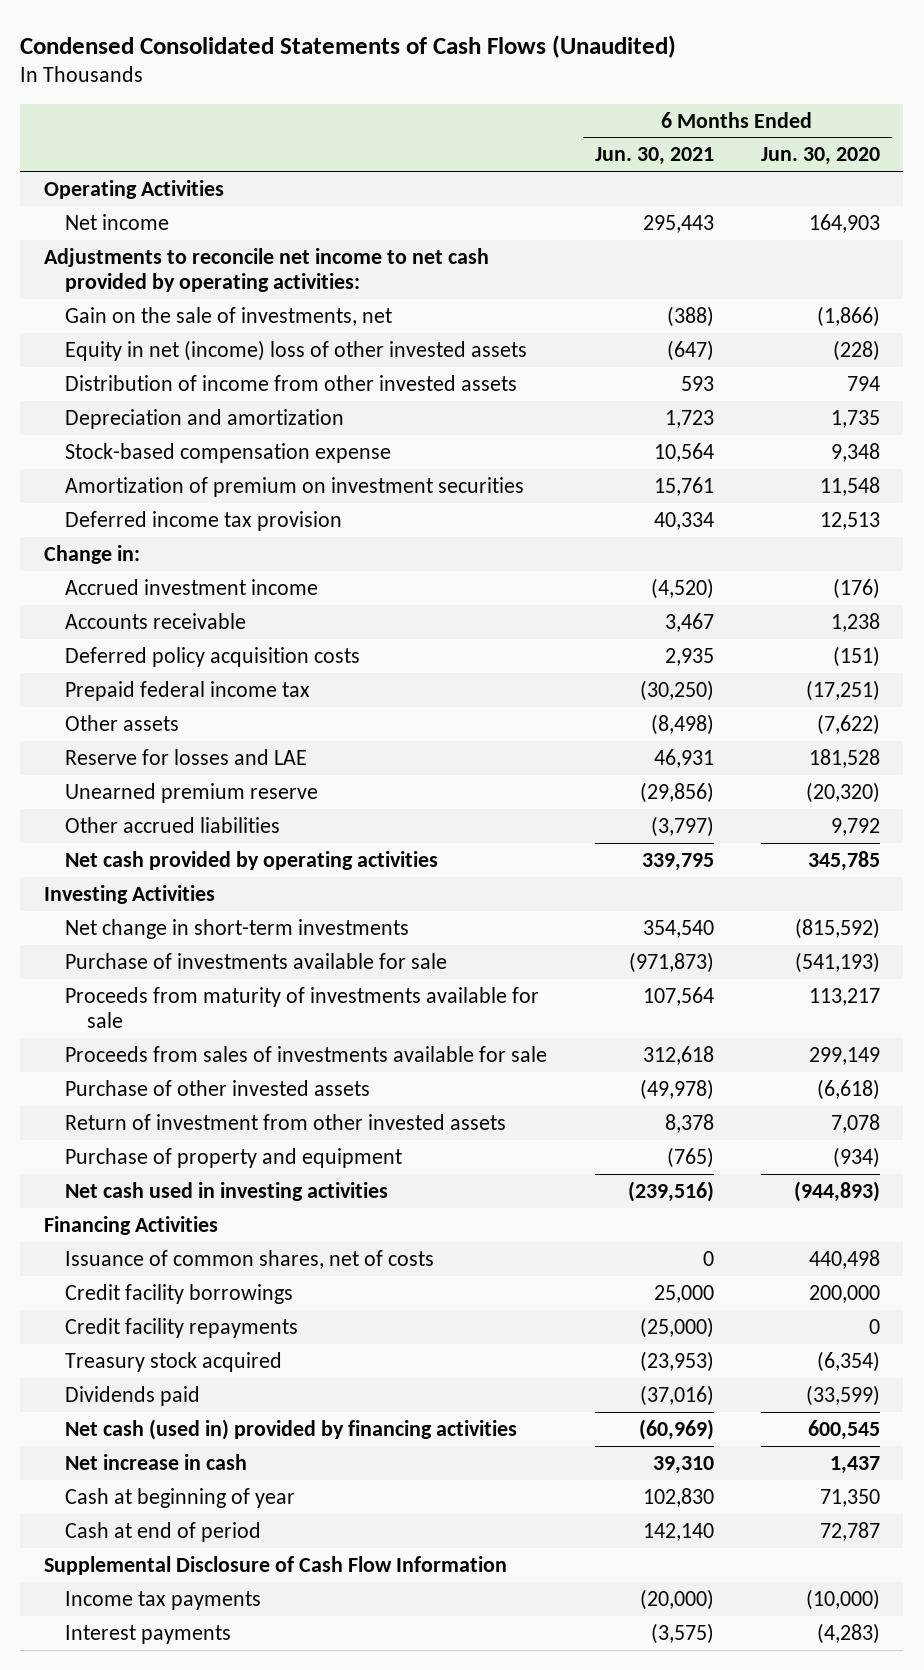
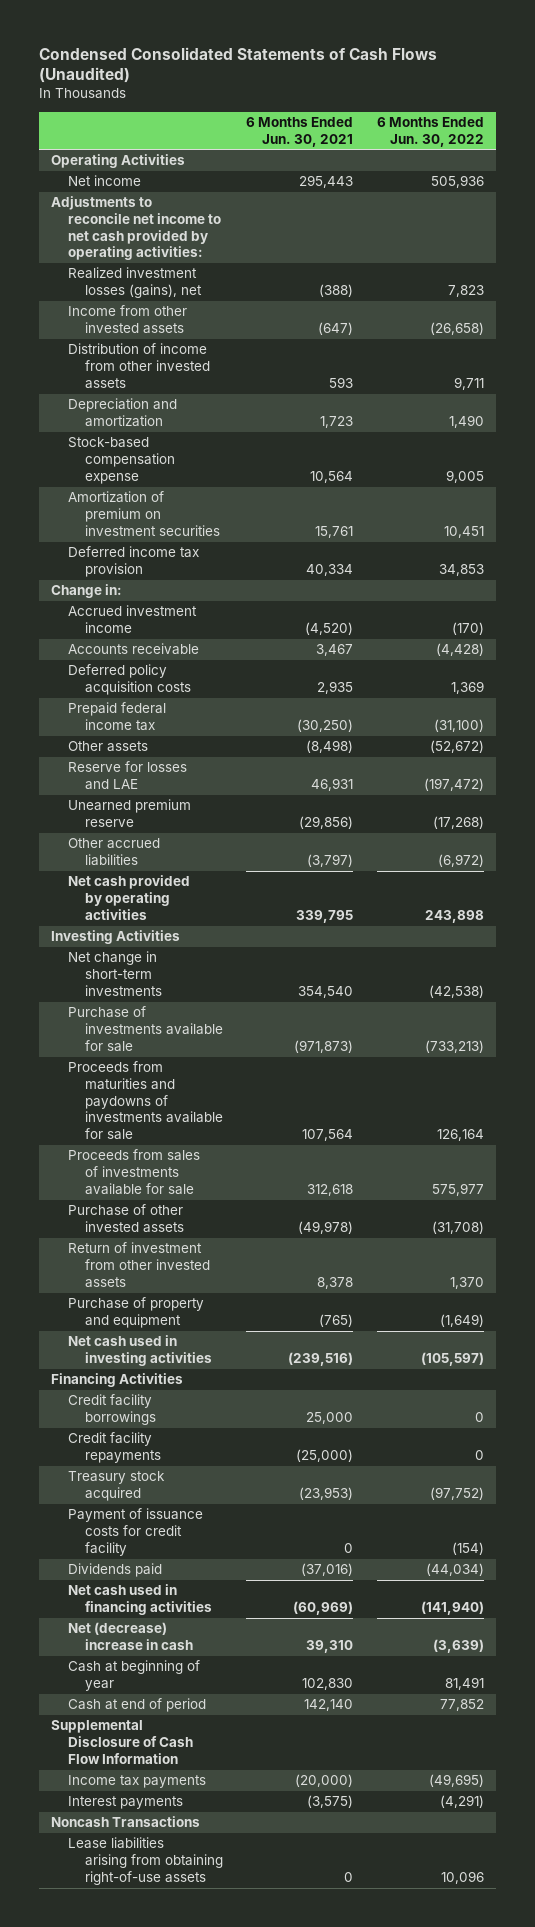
[760,147,880,166] Jun. 30, 2020 -> none
none -> [376,116,484,147] 6 Months Ended Jun. 30, 2022
[65,306,393,326] Gain on the sale of investments, net -> [67,267,202,299] Realized investment losses (gains), net
[65,339,528,361] Equity in net (income) loss of other invested assets -> [67,305,187,335] Income from other invested assets
[65,986,540,1028] Proceeds from maturity of investments available for sale -> [67,1061,223,1141] Proceeds from maturities and paydowns of investments available for sale
[65,1249,435,1269] Issuance of common shares, net of costs -> none
none -> [67,1508,203,1556] Payment of issuance costs for credit facility
[65,1418,518,1440] Net cash (used in) provided by financing activities -> [67,1584,212,1616] Net cash used in financing activities
[65,1453,248,1470] Net increase in cash -> [67,1622,193,1651] Net (decrease) increase in cash
none -> [50,1816,200,1828] Noncash Transactions
none -> [67,1837,223,1885] Lease liabilities arising from obtaining right-of-use assets

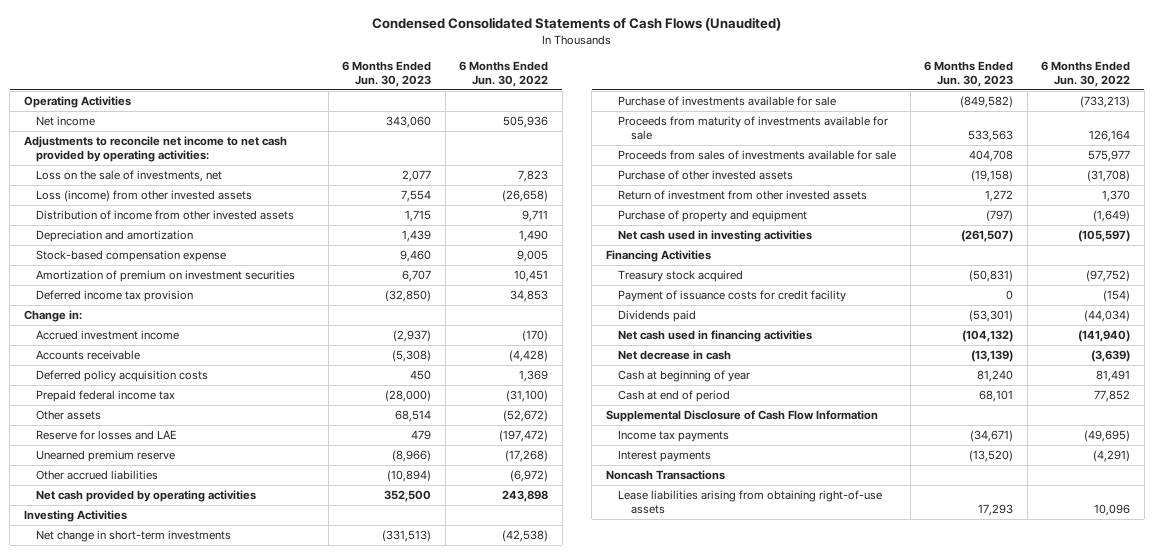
[246,116,354,147] 6 Months Ended Jun. 30, 2021 -> none
none -> [342,60,432,87] 6 Months Ended Jun. 30, 2023
[67,267,202,299] Realized investment losses (gains), net -> [36,170,223,183] Loss on the sale of investments, net
[67,305,187,335] Income from other invested assets -> [36,190,253,203] Loss (income) from other invested assets
[67,1061,223,1141] Proceeds from maturities and paydowns of investments available for sale -> [618,116,889,141] Proceeds from maturity of investments available for sale
[67,1394,156,1426] Credit facility borrowings -> none
[67,1432,161,1464] Credit facility repayments -> none
[67,1622,193,1651] Net (decrease) increase in cash -> [618,350,732,361] Net decrease in cash

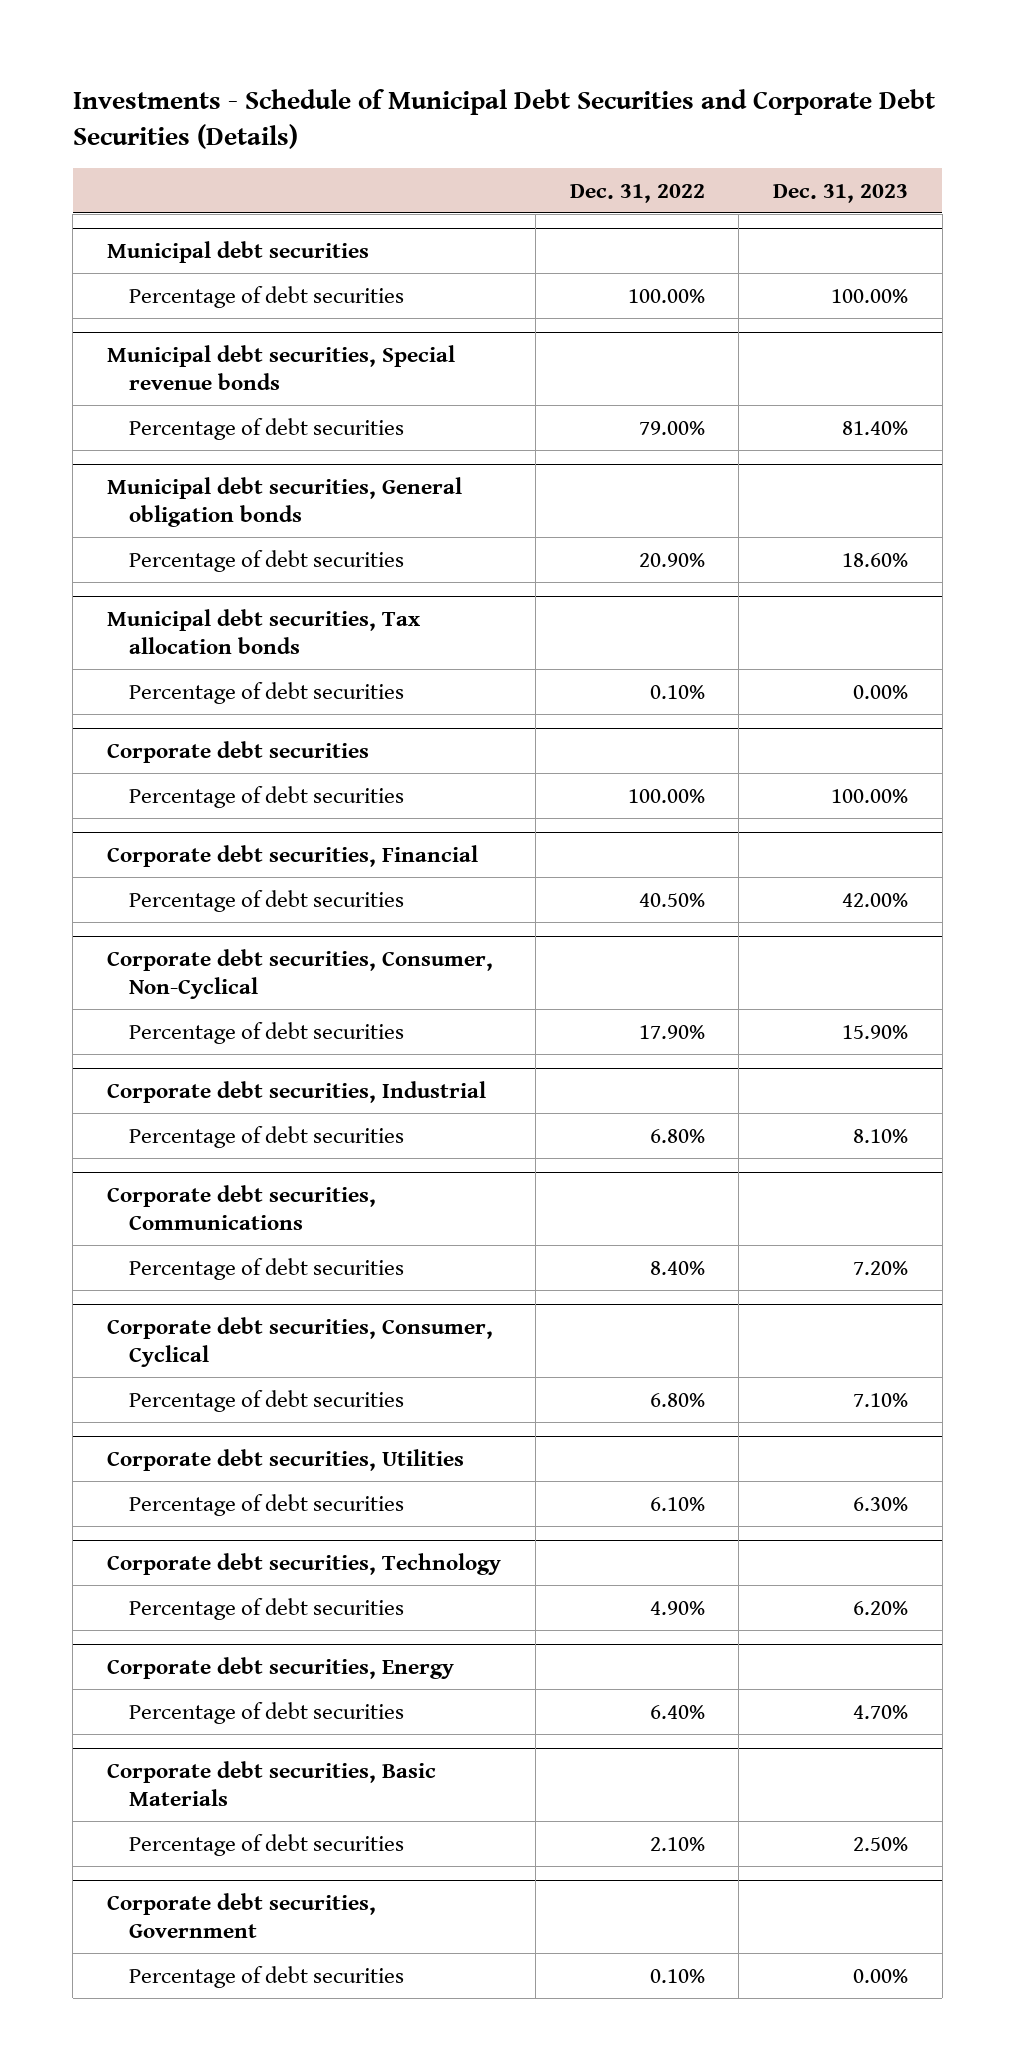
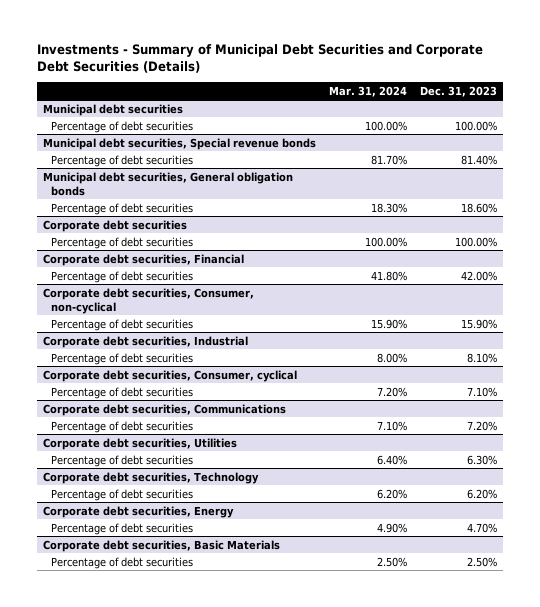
[72,88,935,150] Investments - Schedule of Municipal Debt Securities and Corporate Debt Securities (Details) -> [36,43,483,74] Investments - Summary of Municipal Debt Securities and Corporate Debt Securities (Details)
[569,183,705,203] Dec. 31, 2022 -> none
none -> [328,85,407,97] Mar. 31, 2024
[107,608,421,654] Municipal debt securities, Tax allocation bonds -> none
[128,681,404,704] Percentage of debt securities -> none
[107,948,494,999] Corporate debt securities, Consumer, Non-Cyclical -> [43,287,255,314] Corporate debt securities, Consumer, non-cyclical
none -> [43,369,298,382] Corporate debt securities, Consumer, cyclical
none -> [51,386,194,399] Percentage of debt securities
[107,1316,494,1367] Corporate debt securities, Consumer, Cyclical -> none
[128,1389,404,1412] Percentage of debt securities -> none
[107,1892,377,1938] Corporate debt securities, Government -> none
[128,1965,404,1988] Percentage of debt securities -> none

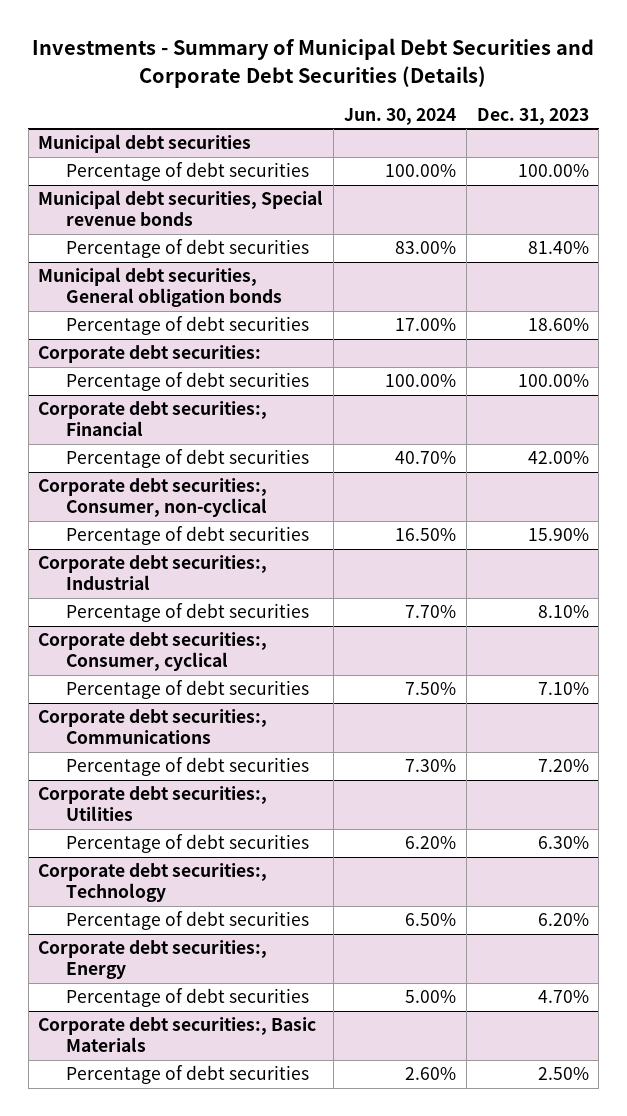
[328,85,407,97] Mar. 31, 2024 -> none
none -> [343,107,456,125] Jun. 30, 2024
[43,219,188,232] Corporate debt securities -> [38,345,262,364] Corporate debt securities:
[43,253,245,266] Corporate debt securities, Financial -> [38,401,268,437] Corporate debt securities:, Financial
[43,287,255,314] Corporate debt securities, Consumer, non-cyclical -> [38,478,268,518] Corporate debt securities:, Consumer, non-cyclical
[43,335,249,348] Corporate debt securities, Industrial -> [38,555,268,591] Corporate debt securities:, Industrial
[43,369,298,382] Corporate debt securities, Consumer, cyclical -> [38,632,268,672] Corporate debt securities:, Consumer, cyclical
[43,403,287,416] Corporate debt securities, Communications -> [38,709,268,745] Corporate debt securities:, Communications
[43,437,238,450] Corporate debt securities, Utilities -> [38,786,268,822] Corporate debt securities:, Utilities
[43,471,260,484] Corporate debt securities, Technology -> [38,863,268,903] Corporate debt securities:, Technology
[43,505,235,518] Corporate debt securities, Energy -> [38,940,268,980] Corporate debt securities:, Energy
[43,539,281,552] Corporate debt securities, Basic Materials -> [38,1017,317,1053] Corporate debt securities:, Basic Materials

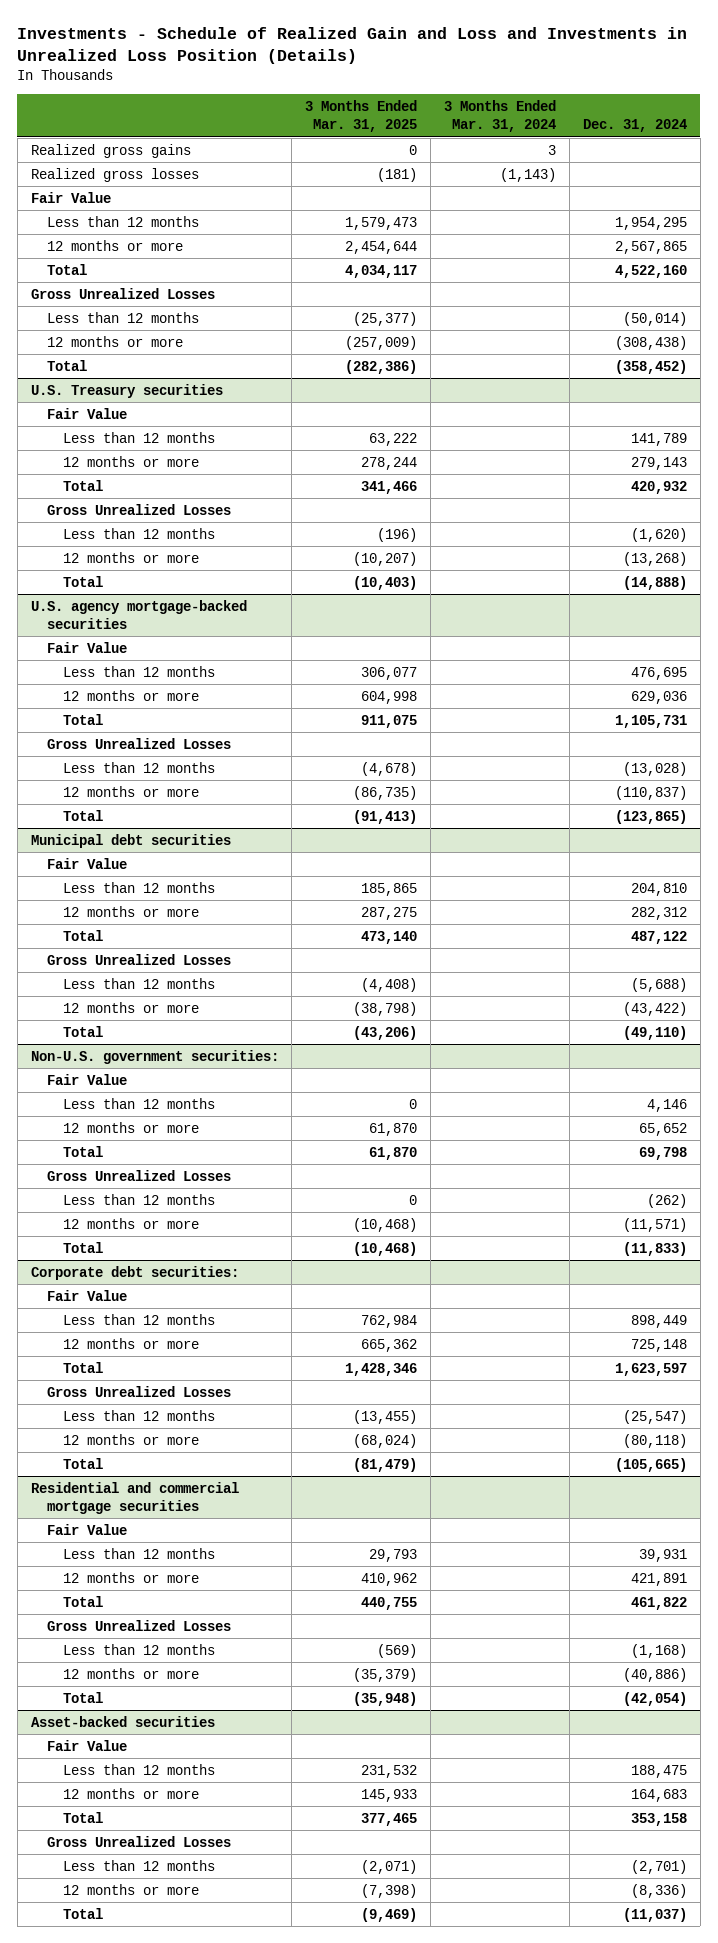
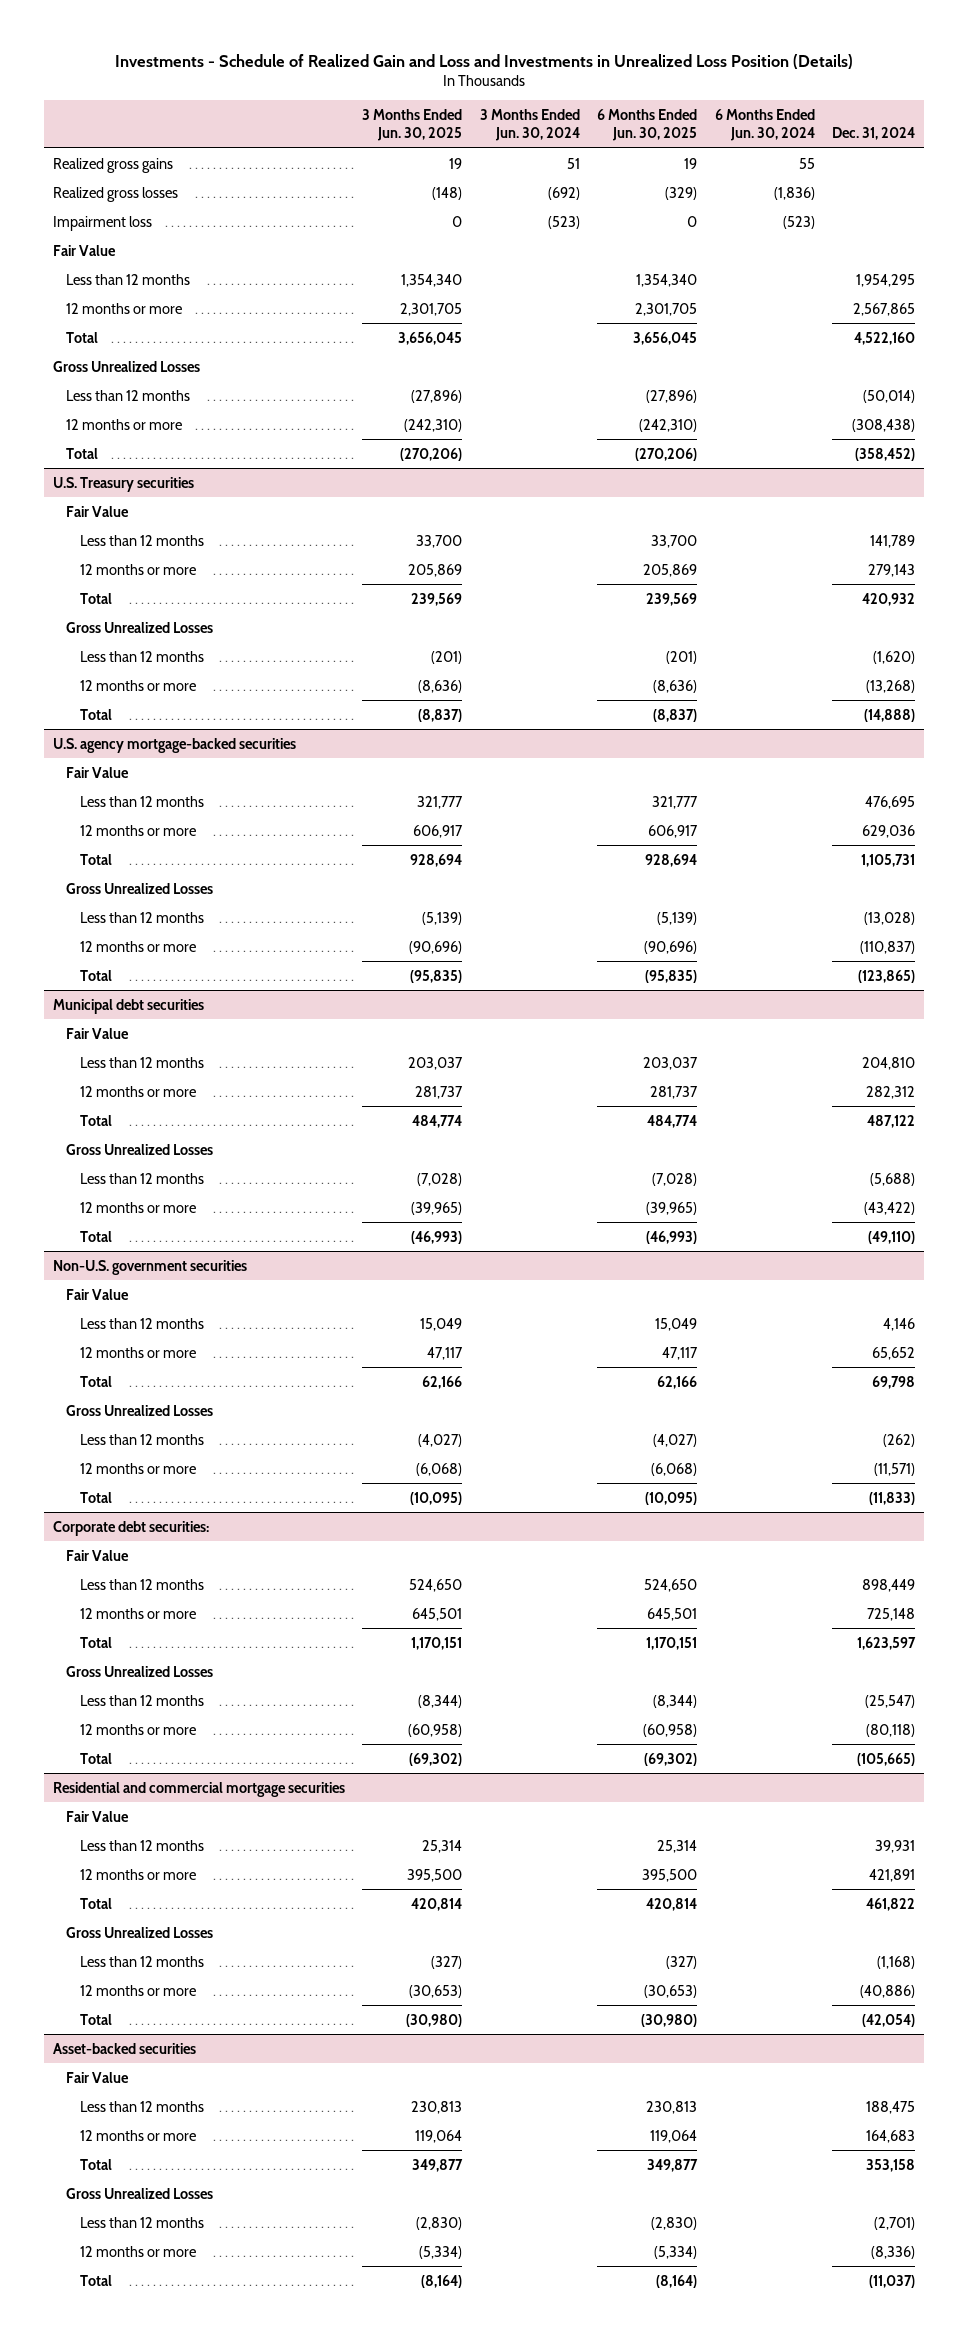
[305,100,418,133] 3 Months Ended Mar. 31, 2025 -> none
[444,100,557,133] 3 Months Ended Mar. 31, 2024 -> none
none -> [362,108,463,142] 3 Months Ended Jun. 30, 2025
none -> [479,108,580,142] 3 Months Ended Jun. 30, 2024
none -> [597,108,698,142] 6 Months Ended Jun. 30, 2025
none -> [714,108,815,142] 6 Months Ended Jun. 30, 2024
none -> [53,215,153,231] Impairment loss
[30,1049,279,1064] Non-U.S. government securities: -> [53,1259,248,1275] Non-U.S. government securities

